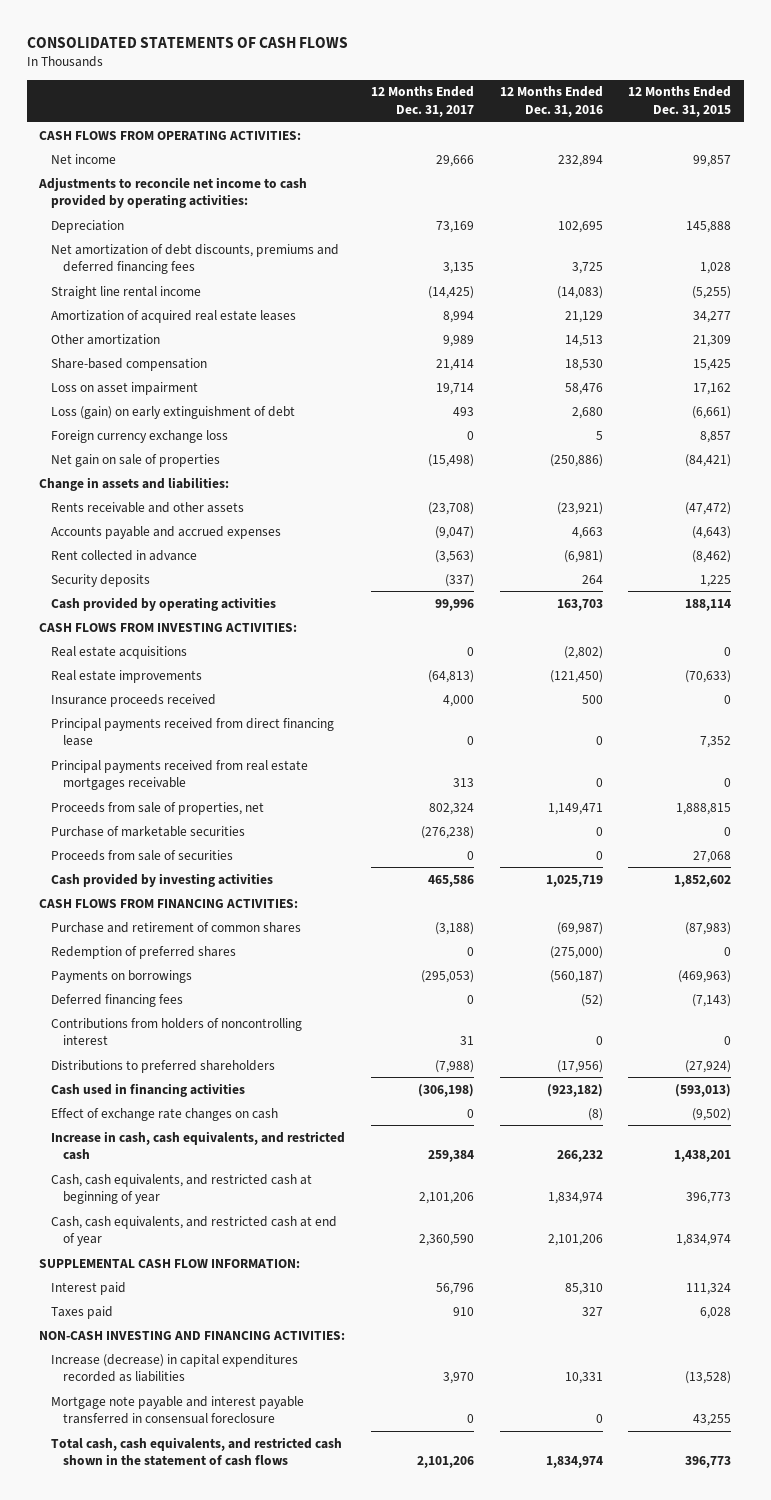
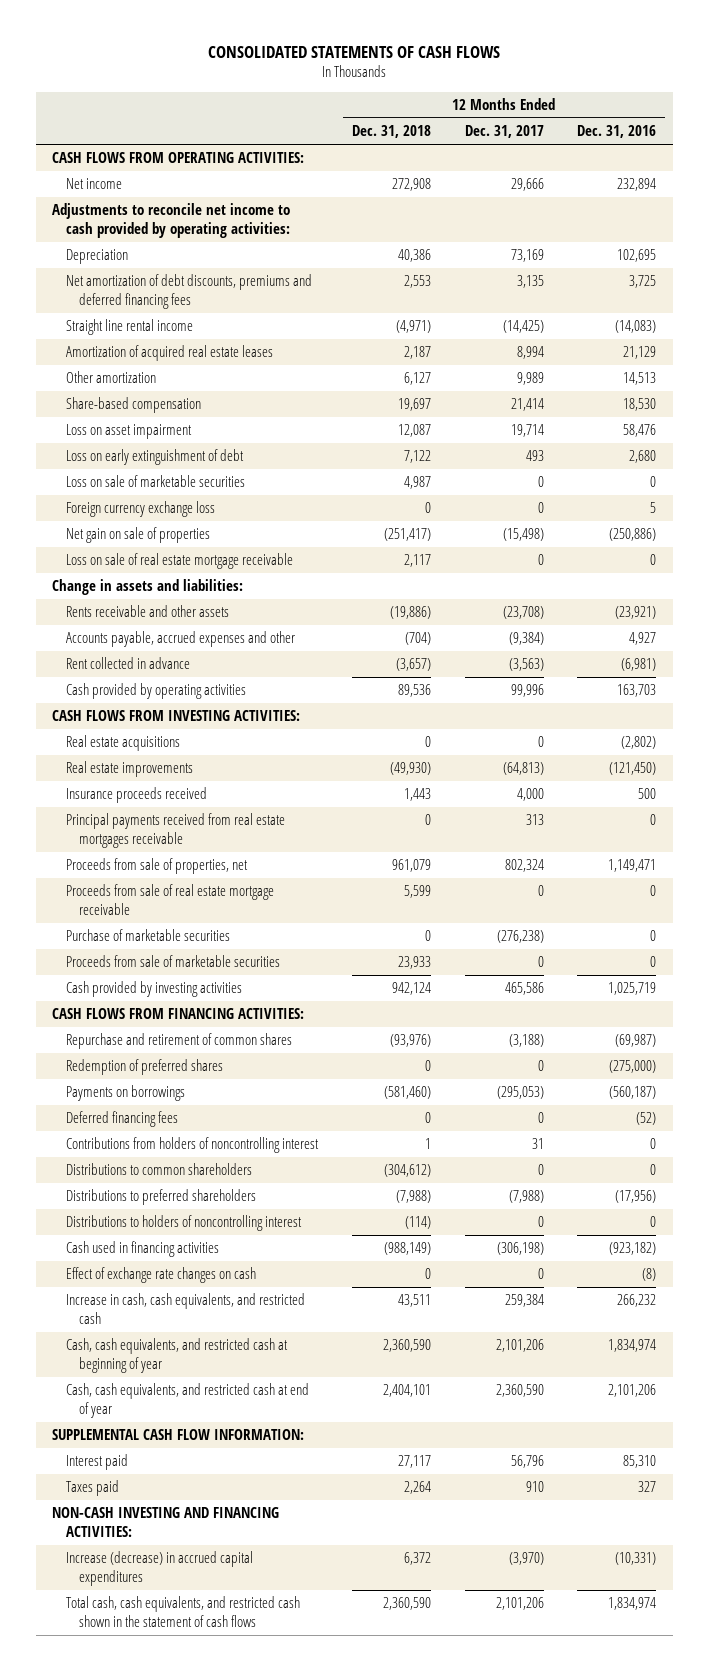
[628,86,732,117] 12 Months Ended Dec. 31, 2015 -> none
none -> [351,125,431,139] Dec. 31, 2018
[51,405,296,419] Loss (gain) on early extinguishment of debt -> [65,449,244,466] Loss on early extinguishment of debt
none -> [65,475,245,488] Loss on sale of marketable securities
none -> [65,553,293,570] Loss on sale of real estate mortgage receivable
[51,525,282,539] Accounts payable and accrued expenses -> [65,631,295,648] Accounts payable, accrued expenses and other
[434,525,474,539] (9,047) -> [508,632,544,646] (9,384)
[571,526,603,539] 4,663 -> [629,632,657,646] 4,927
[51,573,151,587] Security deposits -> none
[51,717,335,747] Principal payments received from direct financing lease -> none
none -> [65,884,274,915] Proceeds from sale of real estate mortgage receivable
[51,849,234,861] Proceeds from sale of securities -> [65,955,280,968] Proceeds from sale of marketable securities
[51,921,302,933] Purchase and retirement of common shares -> [65,1033,292,1050] Repurchase and retirement of common shares
none -> [65,1163,252,1176] Distributions to common shareholders
none -> [65,1215,302,1232] Distributions to holders of noncontrolling interest
[51,1395,305,1425] Mortgage note payable and interest payable transferred in consensual foreclosure -> none
[51,1353,299,1383] Increase (decrease) in capital expenditures recorded as liabilities -> [65,1551,253,1586] Increase (decrease) in accrued capital expenditures
[442,1372,474,1385] 3,970 -> [508,1552,544,1566] (3,970)
[564,1372,603,1385] 10,331 -> [615,1552,657,1566] (10,331)

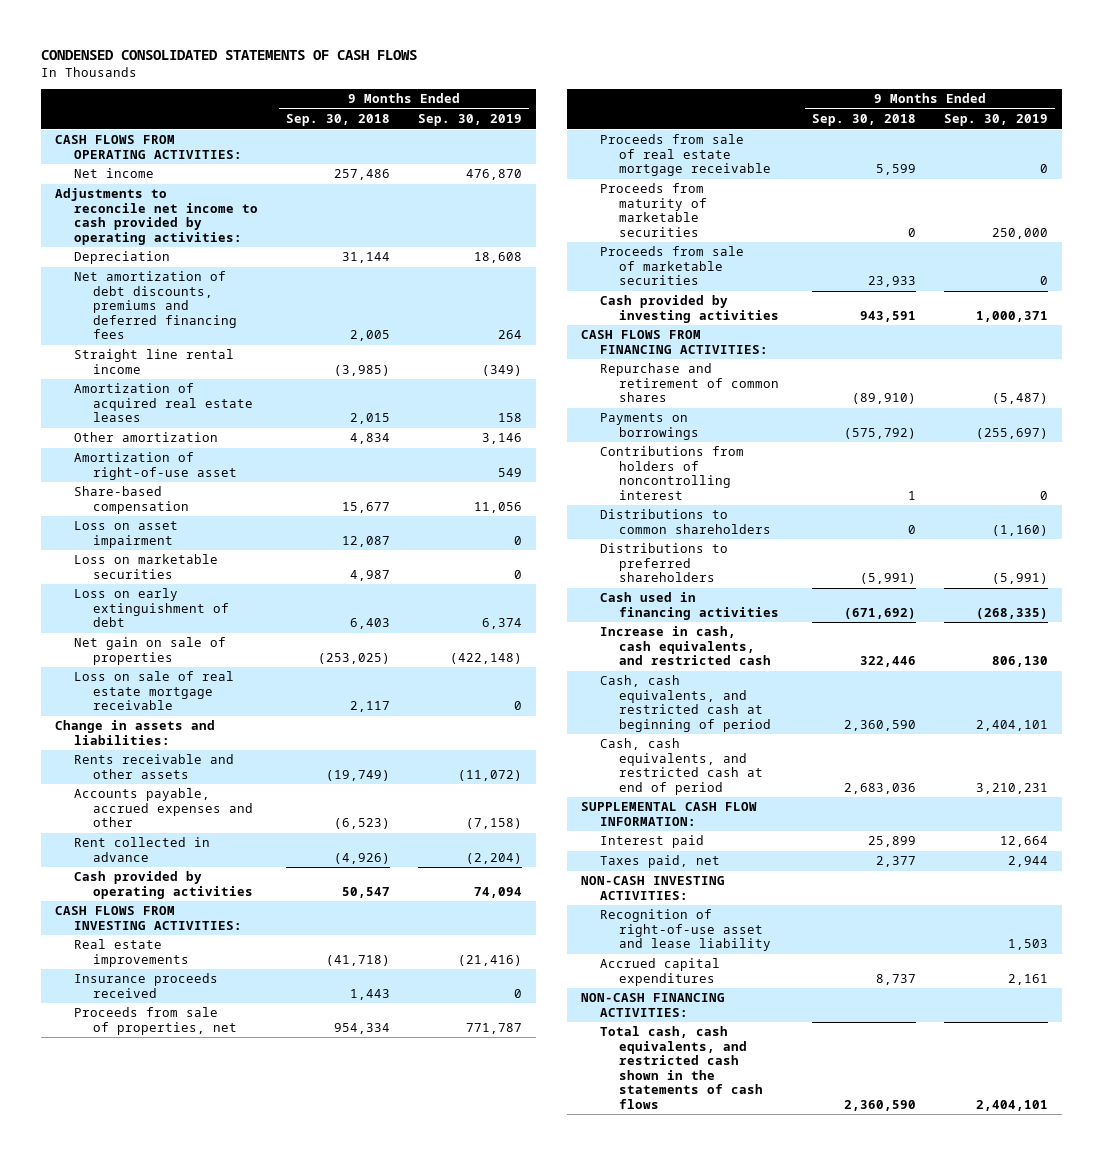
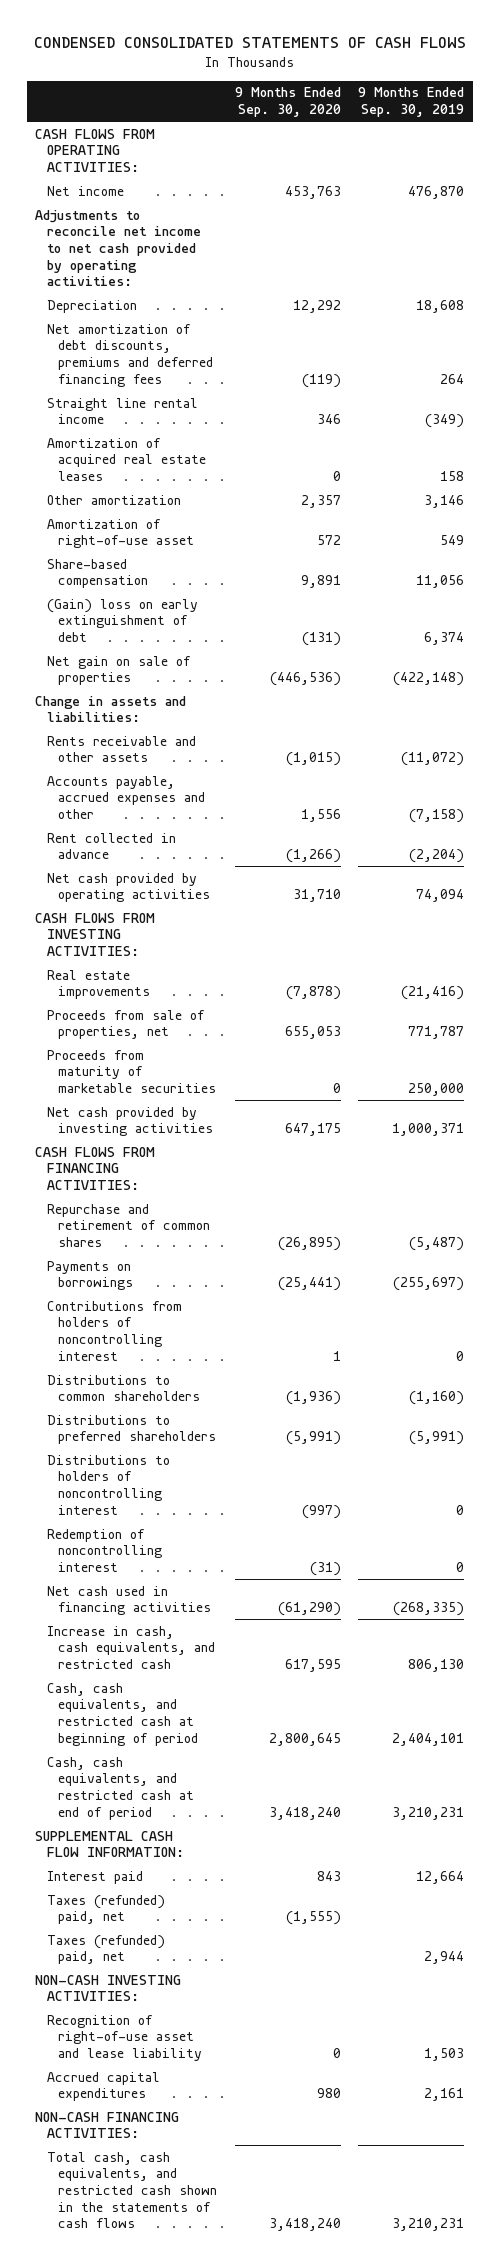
[285,114,390,127] Sep. 30, 2018 -> none
none -> [234,87,341,118] 9 Months Ended Sep. 30, 2020
[54,188,258,245] Adjustments to reconcile net income to cash provided by operating activities: -> [35,209,201,287] Adjustments to reconcile net income to net cash provided by operating activities:
[73,521,178,548] Loss on asset impairment -> none
[73,554,218,579] Loss on marketable securities -> none
[73,588,230,628] Loss on early extinguishment of debt -> [46,598,198,643] (Gain) loss on early extinguishment of debt
[73,671,234,711] Loss on sale of real estate mortgage receivable -> none
[73,871,254,899] Cash provided by operating activities -> [46,872,211,903] Net cash provided by operating activities
[73,973,218,998] Insurance proceeds received -> none
[600,134,772,177] Proceeds from sale of real estate mortgage receivable -> none
[600,246,745,286] Proceeds from sale of marketable securities -> none
[600,295,780,323] Cash provided by investing activities -> [46,1106,214,1137] Net cash provided by investing activities
none -> [46,1454,170,1515] Distributions to holders of noncontrolling interest
none -> [46,1528,163,1573] Redemption of noncontrolling interest
[600,592,780,620] Cash used in financing activities -> [46,1585,212,1616] Net cash used in financing activities
none -> [46,1894,165,1925] Taxes (refunded) paid, net
[600,855,721,869] Taxes paid, net -> [46,1934,165,1965] Taxes (refunded) paid, net
[976,1099,1049,1111] 2,404,101 -> [392,2218,465,2232] 3,210,231

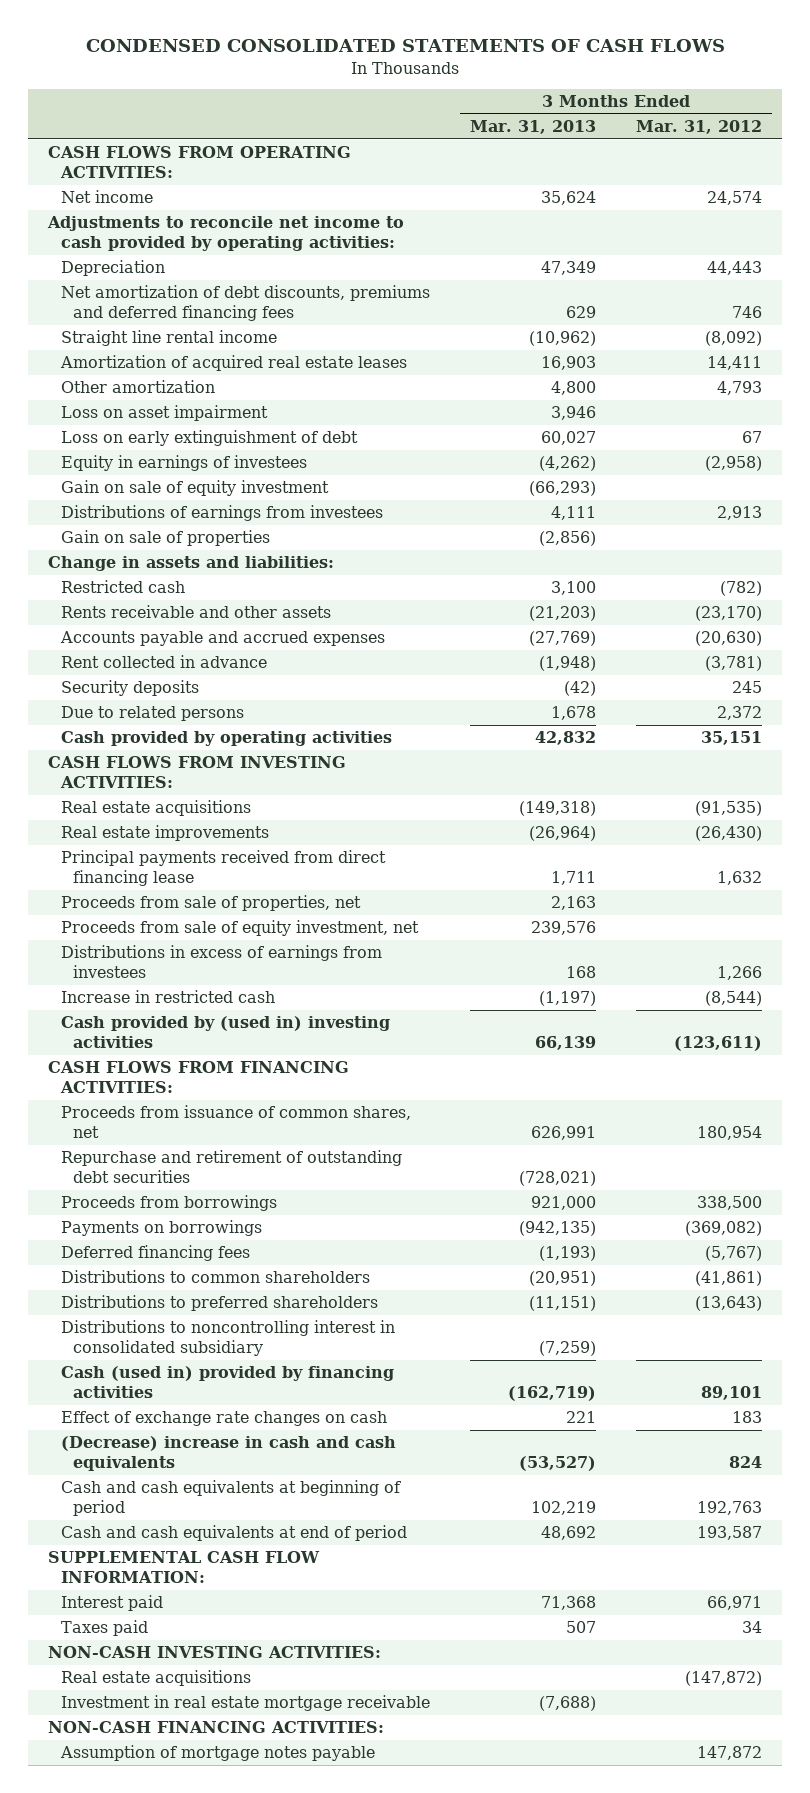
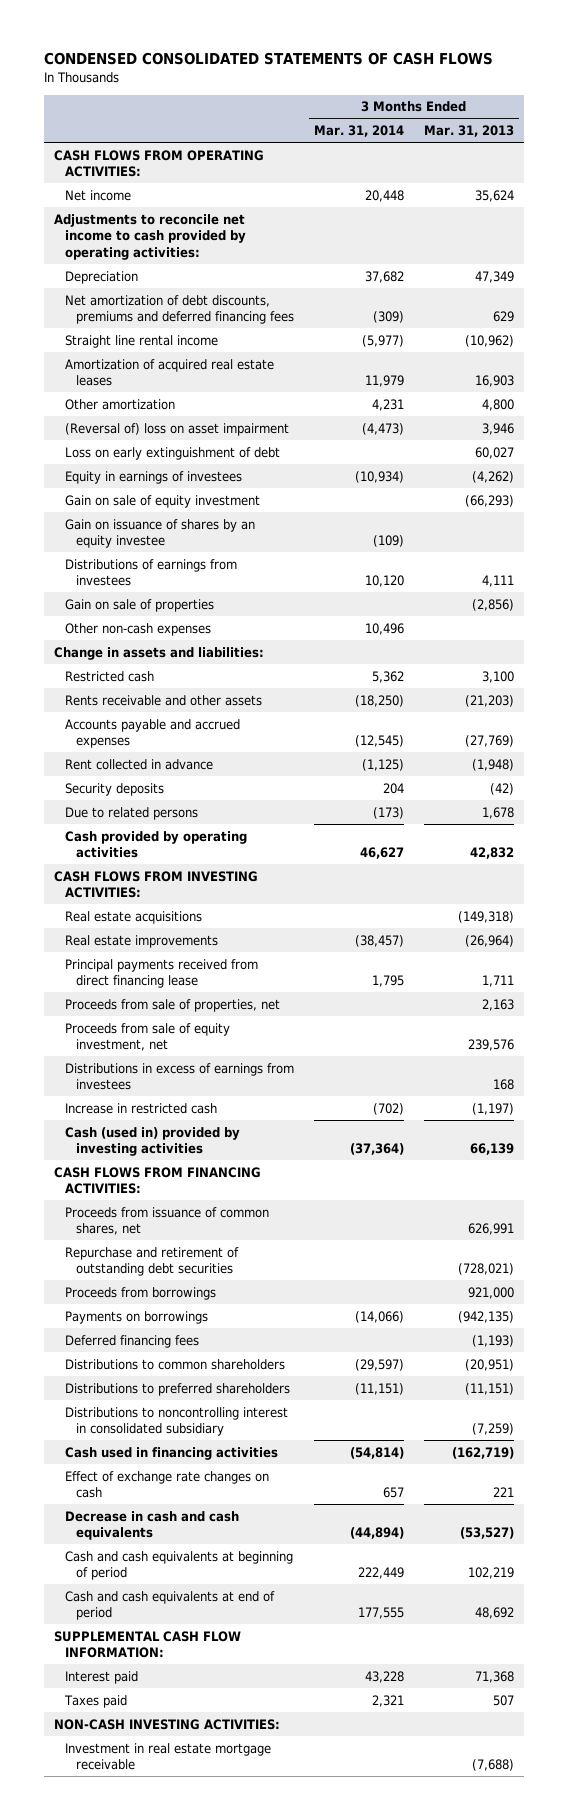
[635,120,762,135] Mar. 31, 2012 -> none
none -> [314,124,405,137] Mar. 31, 2014
[60,405,268,422] Loss on asset impairment -> [65,422,290,436] (Reversal of) loss on asset impairment
none -> [65,518,256,549] Gain on issuance of shares by an equity investee
none -> [65,622,212,636] Other non-cash expenses
[60,1016,390,1049] Cash provided by (used in) investing activities -> [65,1126,241,1157] Cash (used in) provided by investing activities
[60,1366,394,1399] Cash (used in) provided by financing activities -> [65,1446,279,1460] Cash used in financing activities
[60,1436,396,1472] (Decrease) increase in cash and cash equivalents -> [65,1510,240,1541] Decrease in cash and cash equivalents
[60,1670,251,1687] Real estate acquisitions -> none
[48,1721,385,1734] NON-CASH FINANCING ACTIVITIES: -> none
[59,1745,375,1762] Assumption of mortgage notes payable -> none

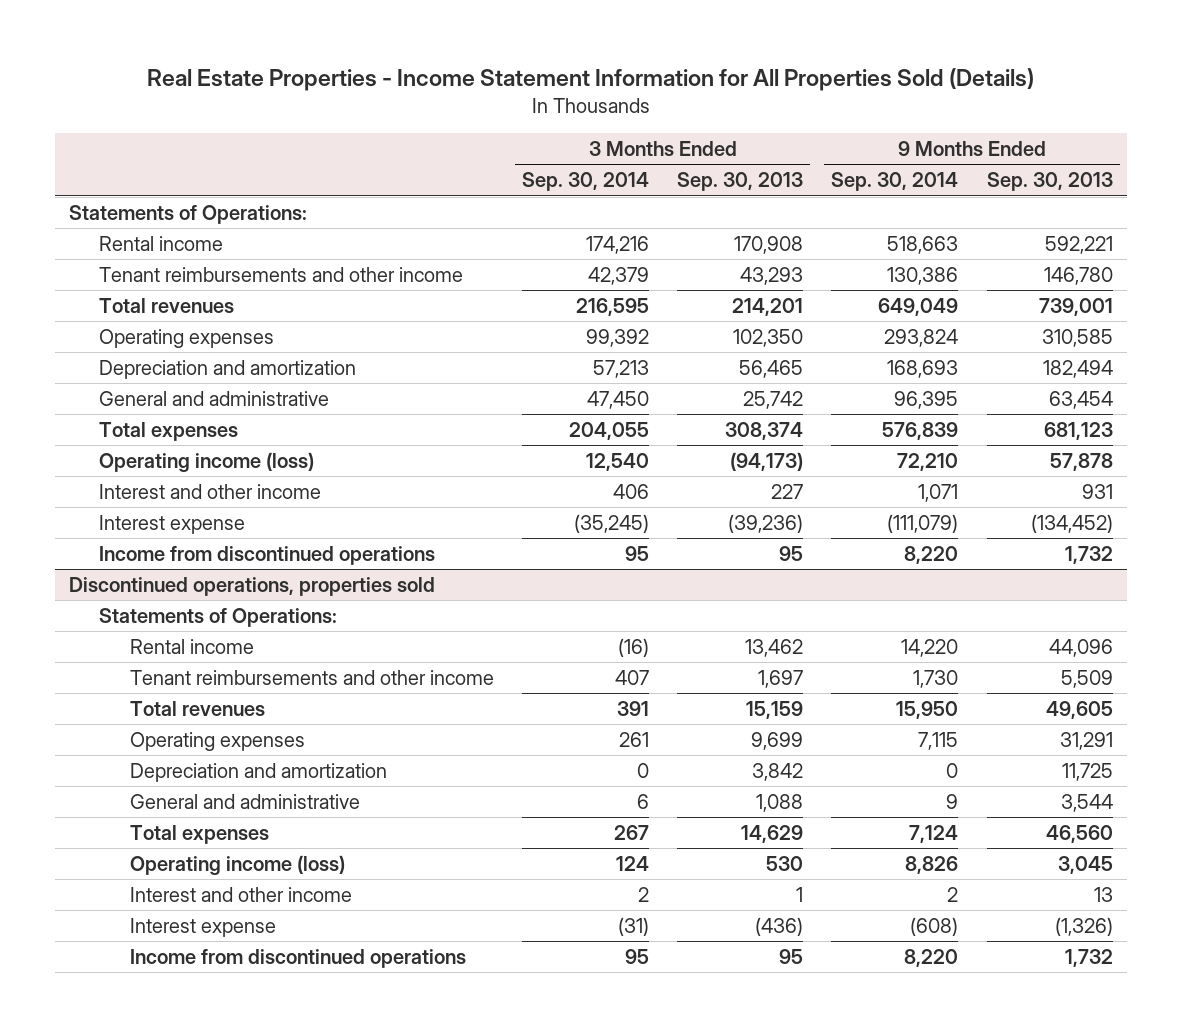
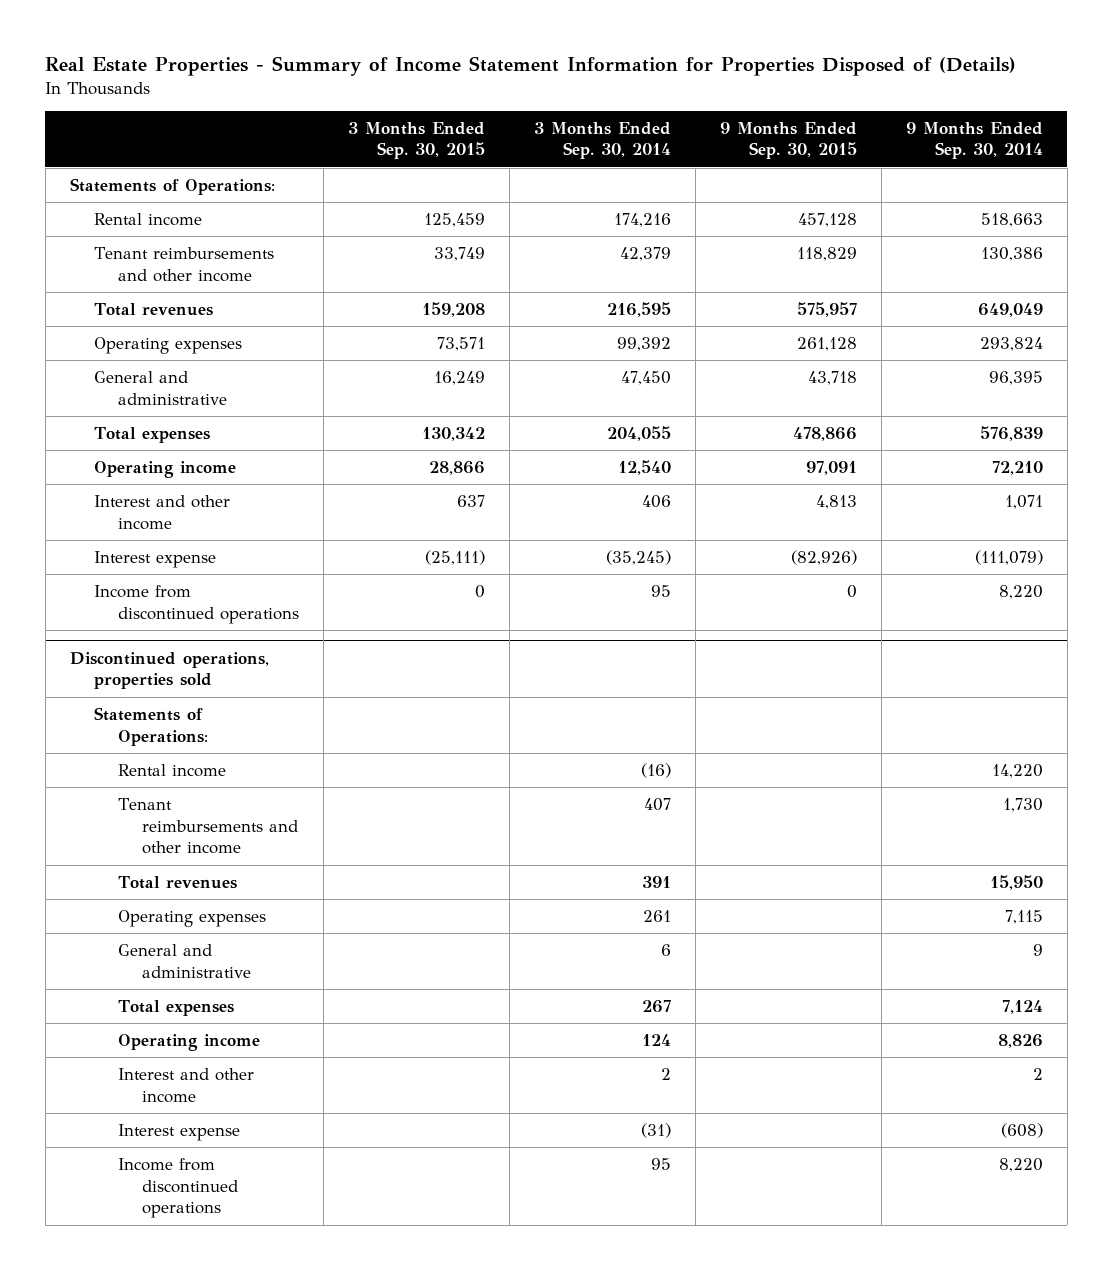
[147,68,1035,92] Real Estate Properties - Income Statement Information for All Properties Sold (Details) -> [45,56,1017,77] Real Estate Properties - Summary of Income Statement Information for Properties Disposed of (Details)
[677,172,804,192] Sep. 30, 2013 -> none
[986,172,1113,192] Sep. 30, 2013 -> none
none -> [347,121,485,160] 3 Months Ended Sep. 30, 2015
none -> [719,121,857,160] 9 Months Ended Sep. 30, 2015
[99,359,357,379] Depreciation and amortization -> none
[99,451,315,472] Operating income (loss) -> [93,460,236,478] Operating income
[129,762,387,782] Depreciation and amortization -> none
[129,854,345,875] Operating income (loss) -> [117,1033,260,1051] Operating income

